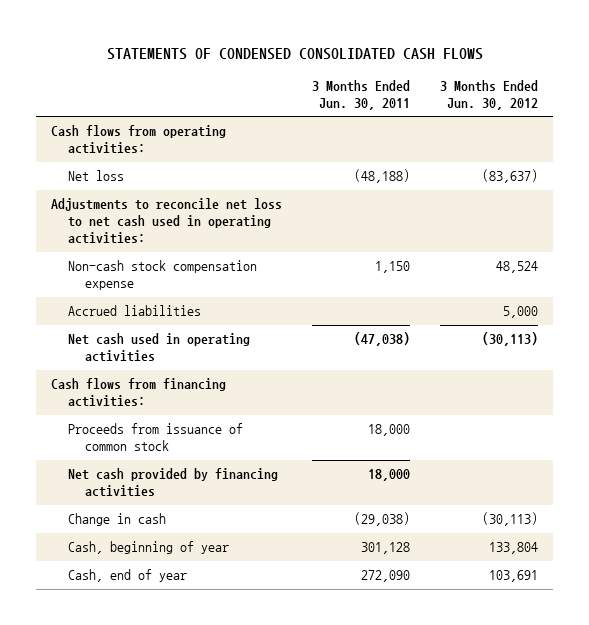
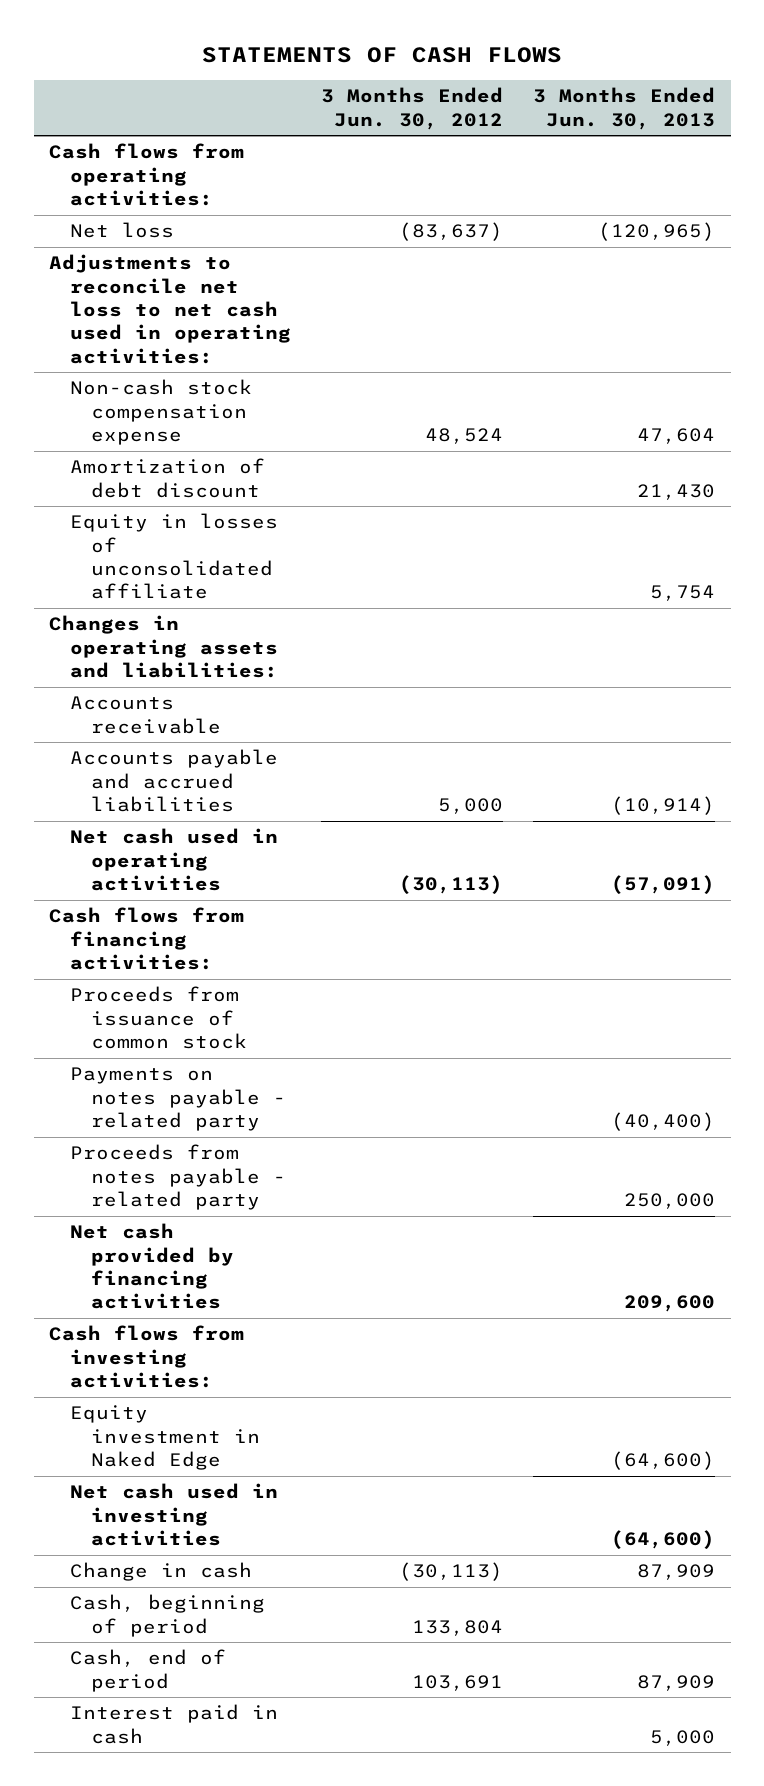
[106,47,483,60] STATEMENTS OF CONDENSED CONSOLIDATED CASH FLOWS -> [202,46,563,63] STATEMENTS OF CASH FLOWS
[312,79,411,110] 3 Months Ended Jun. 30, 2011 -> none
none -> [533,87,716,130] 3 Months Ended Jun. 30, 2013
none -> [69,458,265,498] Amortization of debt discount
none -> [69,513,278,600] Equity in losses of unconsolidated affiliate
none -> [48,615,278,678] Changes in operating assets and liabilities:
none -> [69,696,221,734] Accounts receivable
[67,305,201,317] Accrued liabilities -> [69,749,278,812] Accounts payable and accrued liabilities
none -> [69,1067,286,1131] Payments on notes payable - related party
none -> [69,1144,286,1210] Proceeds from notes payable - related party
none -> [48,1325,244,1388] Cash flows from investing activities:
none -> [69,1405,260,1470] Equity investment in Naked Edge
none -> [69,1483,278,1546] Net cash used in investing activities
[67,541,229,555] Cash, beginning of year -> [69,1594,265,1637] Cash, beginning of period
[67,569,187,583] Cash, end of year -> [69,1649,226,1692] Cash, end of period
none -> [69,1704,278,1744] Interest paid in cash

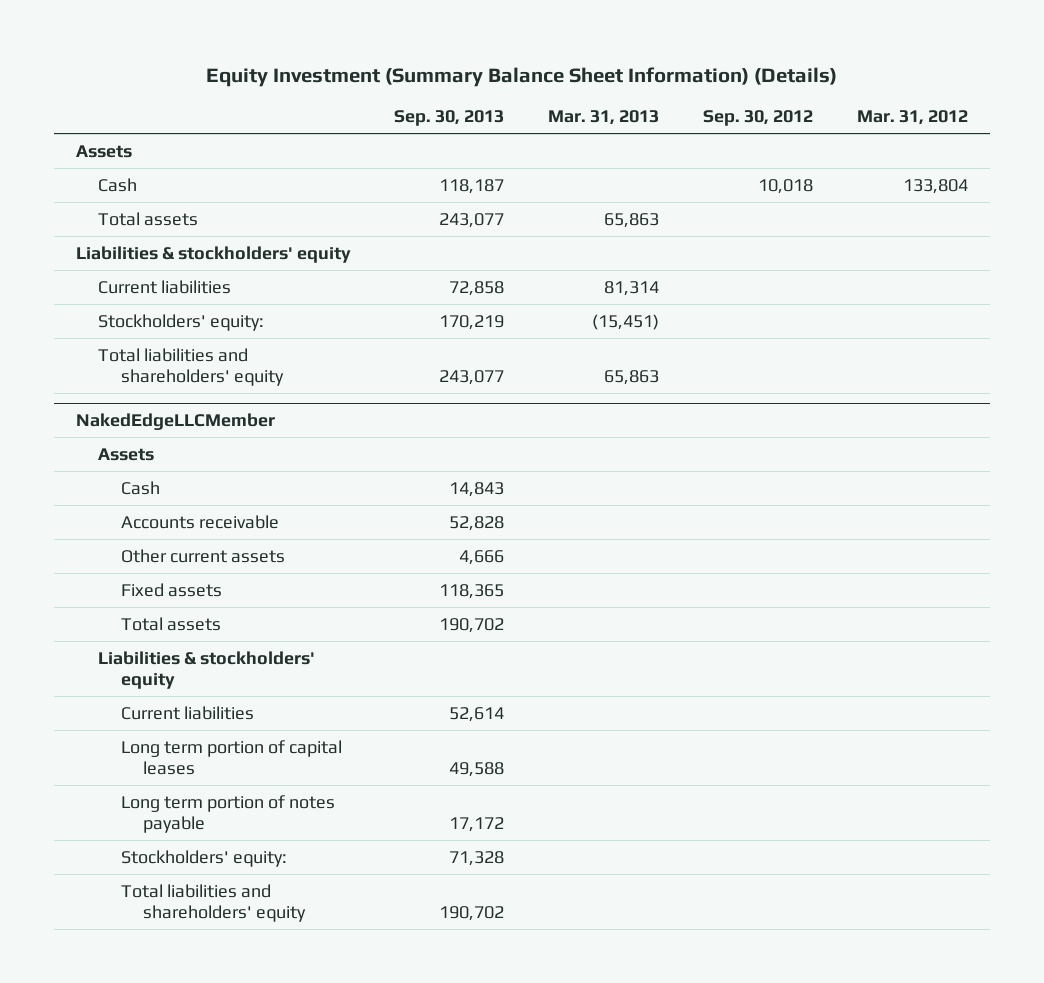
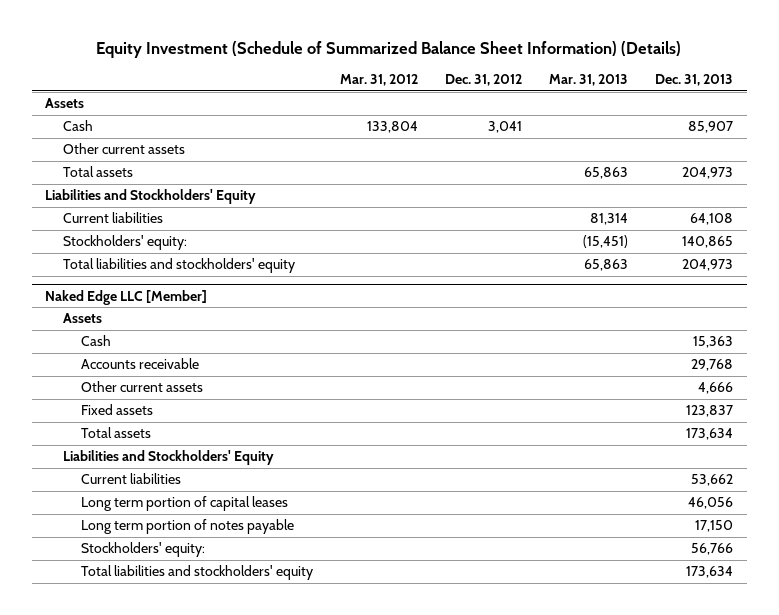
[205,66,837,87] Equity Investment (Summary Balance Sheet Information) (Details) -> [96,40,682,58] Equity Investment (Schedule of Summarized Balance Sheet Information) (Details)
[394,110,505,127] Sep. 30, 2013 -> none
[703,110,814,127] Sep. 30, 2012 -> none
none -> [445,74,523,87] Dec. 31, 2012
none -> [655,74,734,87] Dec. 31, 2013
none -> [63,143,186,155] Other current assets
[75,245,351,263] Liabilities & stockholders' equity -> [45,189,257,205] Liabilities and Stockholders' Equity
[75,413,275,431] NakedEdgeLLCMember -> none
[98,447,155,461] Assets -> none
[120,480,160,495] Cash -> none
[120,514,279,529] Accounts receivable -> none
[120,548,285,563] Other current assets -> none
[120,582,222,597] Fixed assets -> none
[120,616,221,631] Total assets -> none
[98,650,316,689] Liabilities & stockholders' equity -> none
[120,705,254,720] Current liabilities -> none
[120,739,342,775] Long term portion of capital leases -> none
[120,794,335,833] Long term portion of notes payable -> none
[120,849,287,867] Stockholders' equity: -> none
[120,883,307,922] Total liabilities and shareholders' equity -> none
[98,347,284,386] Total liabilities and shareholders' equity -> [63,258,296,274] Total liabilities and stockholders' equity
none -> [45,289,208,305] Naked Edge LLC [Member]
none -> [63,313,103,324] Assets
none -> [80,335,111,347] Cash
none -> [80,358,199,370] Accounts receivable
none -> [80,381,203,393] Other current assets
none -> [80,404,153,416] Fixed assets
none -> [80,427,151,439] Total assets
none -> [63,450,275,466] Liabilities and Stockholders' Equity
none -> [80,473,181,485] Current liabilities
none -> [80,496,288,512] Long term portion of capital leases
none -> [80,519,294,535] Long term portion of notes payable
none -> [80,542,205,558] Stockholders' equity:
none -> [80,565,313,581] Total liabilities and stockholders' equity

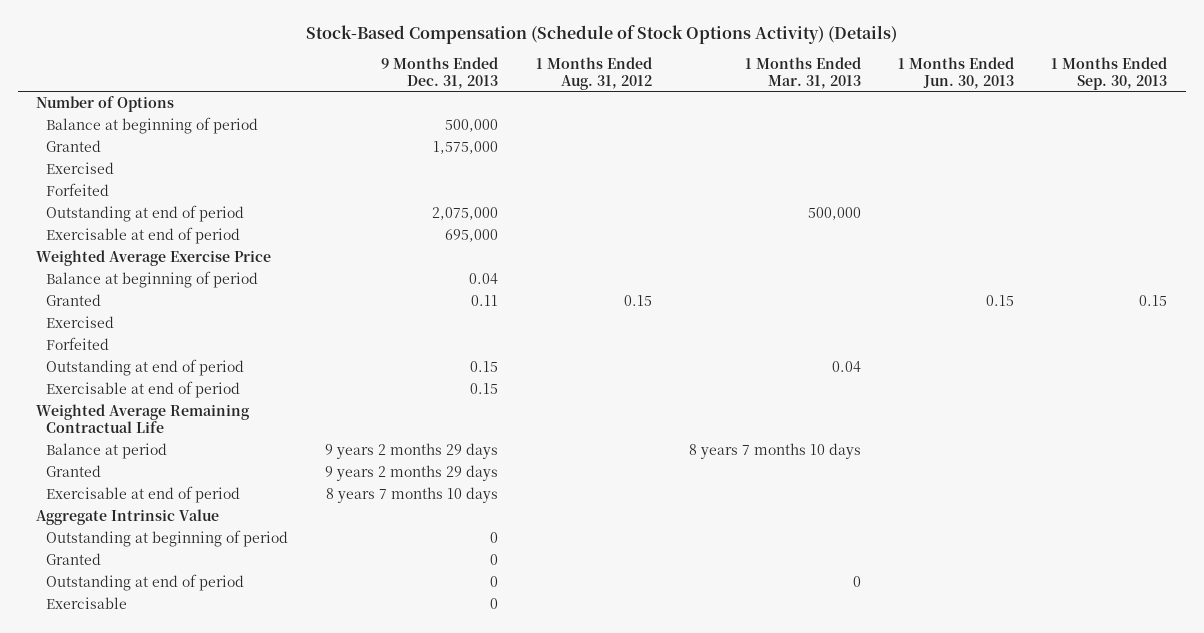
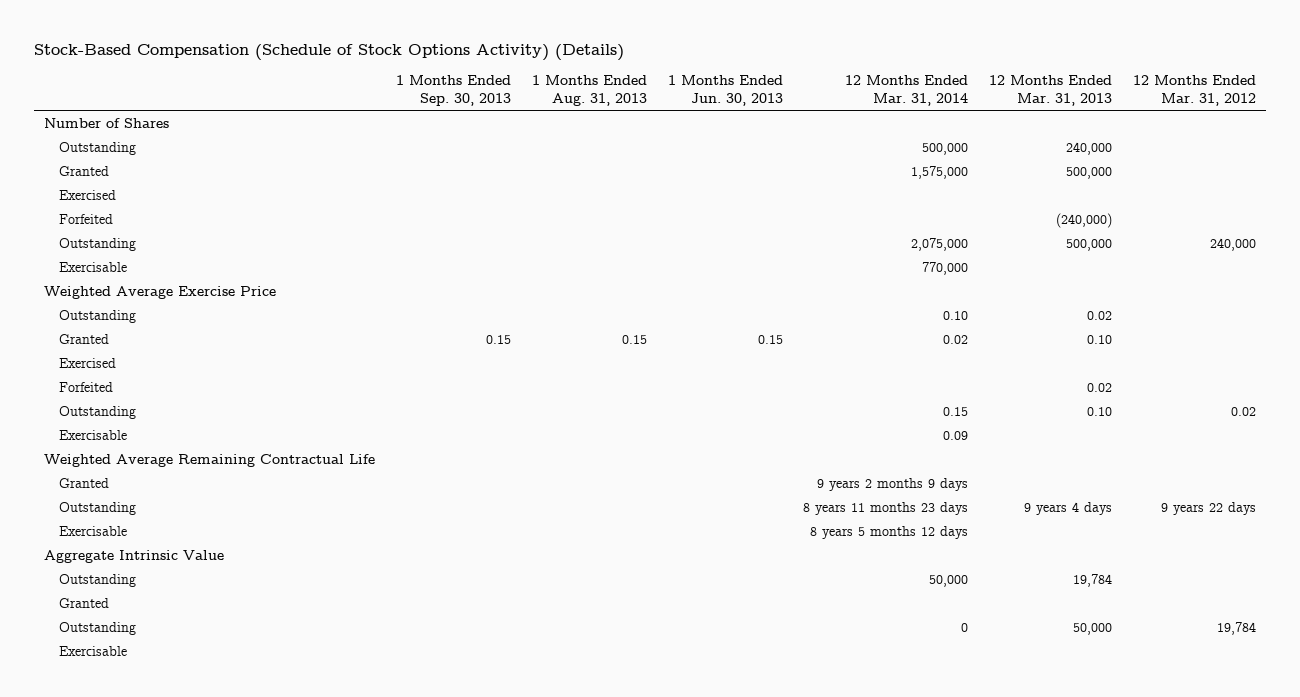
[381,56,499,89] 9 Months Ended Dec. 31, 2013 -> none
[535,56,652,90] 1 Months Ended Aug. 31, 2012 -> none
[744,56,861,89] 1 Months Ended Mar. 31, 2013 -> none
none -> [531,75,647,106] 1 Months Ended Aug. 31, 2013
none -> [845,75,969,106] 12 Months Ended Mar. 31, 2014
none -> [989,75,1113,106] 12 Months Ended Mar. 31, 2013
none -> [1133,75,1257,106] 12 Months Ended Mar. 31, 2012
[36,96,175,113] Number of Options -> [44,117,170,128] Number of Shares
[46,117,259,135] Balance at beginning of period -> [58,141,136,155] Outstanding
[46,205,245,223] Outstanding at end of period -> [58,237,136,251] Outstanding
[46,227,241,245] Exercisable at end of period -> [58,261,127,272] Exercisable
[46,271,259,289] Balance at beginning of period -> [58,309,136,323] Outstanding
[46,359,245,377] Outstanding at end of period -> [58,405,136,419] Outstanding
[46,381,241,399] Exercisable at end of period -> [58,429,127,440] Exercisable
[46,443,168,460] Balance at period -> none
none -> [58,501,136,515] Outstanding
[46,486,241,504] Exercisable at end of period -> [58,525,127,536] Exercisable
[46,530,289,548] Outstanding at beginning of period -> [58,573,136,587] Outstanding
[46,574,245,592] Outstanding at end of period -> [58,621,136,635] Outstanding

